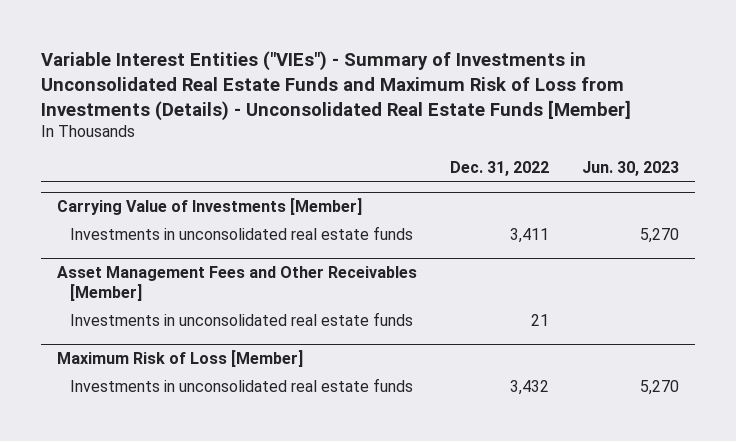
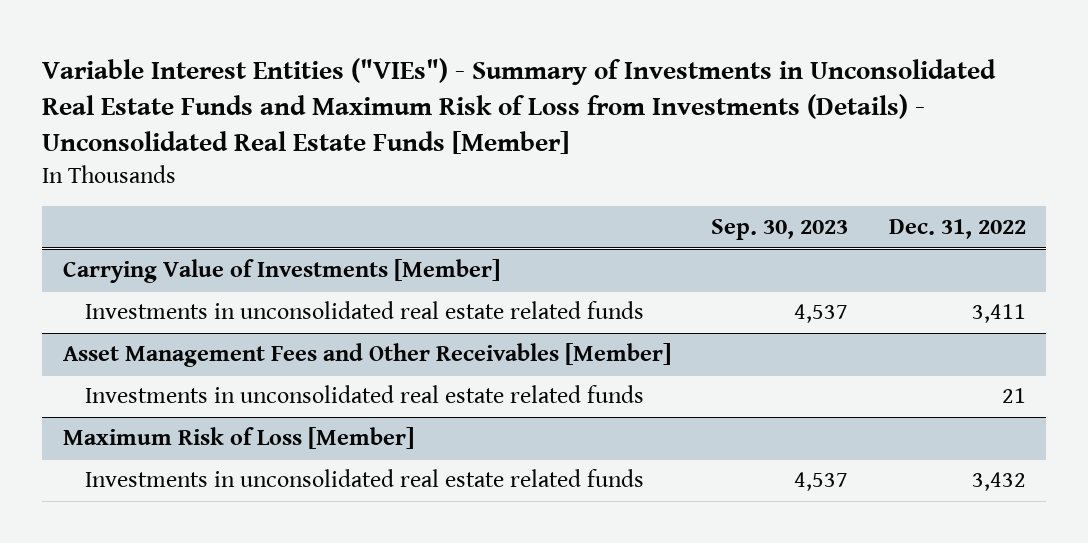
[581,160,679,176] Jun. 30, 2023 -> none
none -> [711,219,849,241] Sep. 30, 2023
[70,225,414,240] Investments in unconsolidated real estate funds -> [85,301,645,320] Investments in unconsolidated real estate related funds
[70,311,414,326] Investments in unconsolidated real estate funds -> [85,385,645,404] Investments in unconsolidated real estate related funds
[70,377,414,392] Investments in unconsolidated real estate funds -> [85,469,645,488] Investments in unconsolidated real estate related funds

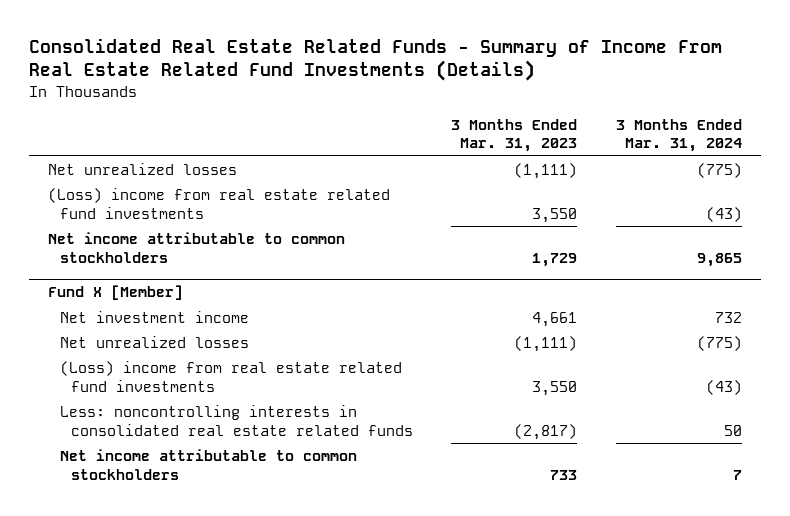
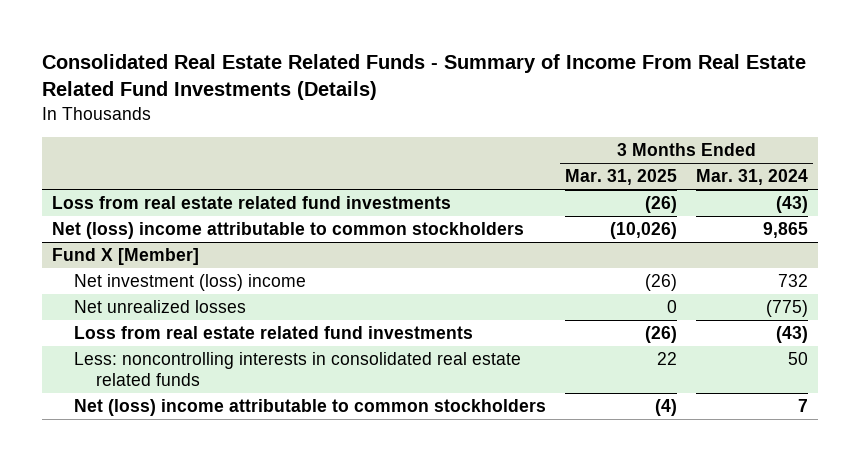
[451,118,578,153] 3 Months Ended Mar. 31, 2023 -> none
none -> [565,169,678,186] Mar. 31, 2025
[48,163,238,176] Net unrealized losses -> none
[48,188,391,219] (Loss) income from real estate related fund investments -> [51,196,451,210] Loss from real estate related fund investments
[48,232,346,263] Net income attributable to common stockholders -> [51,222,524,240] Net (loss) income attributable to common stockholders
[59,311,249,324] Net investment income -> [73,274,306,292] Net investment (loss) income
[59,361,402,392] (Loss) income from real estate related fund investments -> [73,326,473,340] Loss from real estate related fund investments
[59,449,357,480] Net income attributable to common stockholders -> [73,399,546,417] Net (loss) income attributable to common stockholders

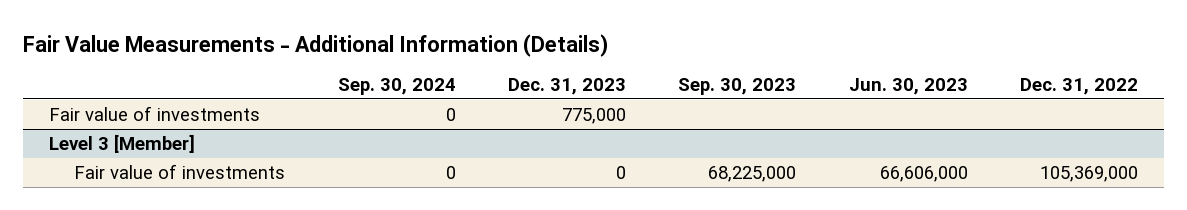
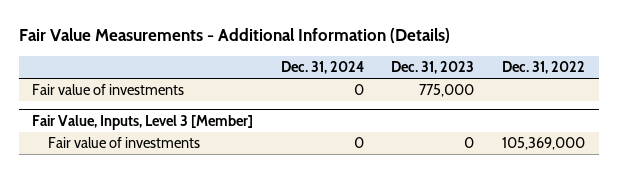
[337,77,456,95] Sep. 30, 2024 -> none
[678,77,797,95] Sep. 30, 2023 -> none
[848,77,968,95] Jun. 30, 2023 -> none
none -> [280,61,364,75] Dec. 31, 2024
[48,133,195,153] Level 3 [Member] -> [32,114,254,130] Fair Value, Inputs, Level 3 [Member]

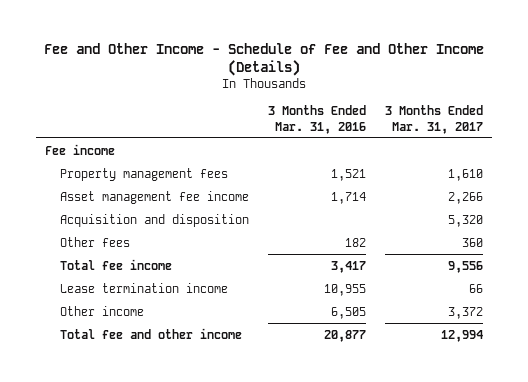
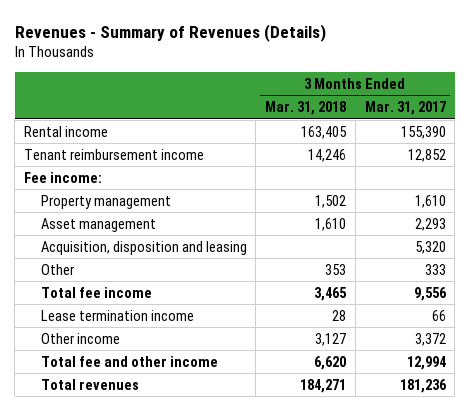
[44,43,485,77] Fee and Other Income - Schedule of Fee and Other Income (Details) -> [14,23,326,42] Revenues - Summary of Revenues (Details)
[267,105,366,134] 3 Months Ended Mar. 31, 2016 -> none
none -> [265,101,347,116] Mar. 31, 2018
none -> [24,125,109,137] Rental income
none -> [24,148,205,160] Tenant reimbursement income
[45,143,116,155] Fee income -> [24,171,103,183] Fee income:
[59,167,228,181] Property management fees -> [40,194,171,209] Property management
[59,190,249,204] Asset management fee income -> [40,217,156,232] Asset management
[447,191,483,204] 2,266 -> [414,217,446,231] 2,293
[59,213,249,227] Acquisition and disposition -> [40,240,247,255] Acquisition, disposition and leasing
[59,236,130,247] Other fees -> [40,263,74,275] Other
[461,237,483,247] 360 -> [424,263,446,275] 333
none -> [40,378,139,390] Total revenues

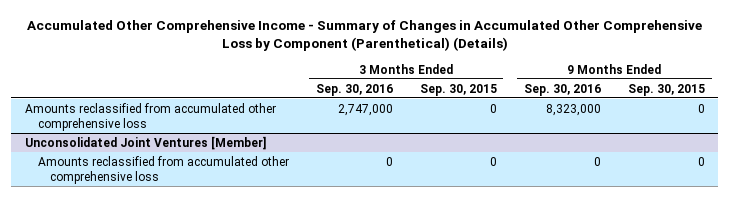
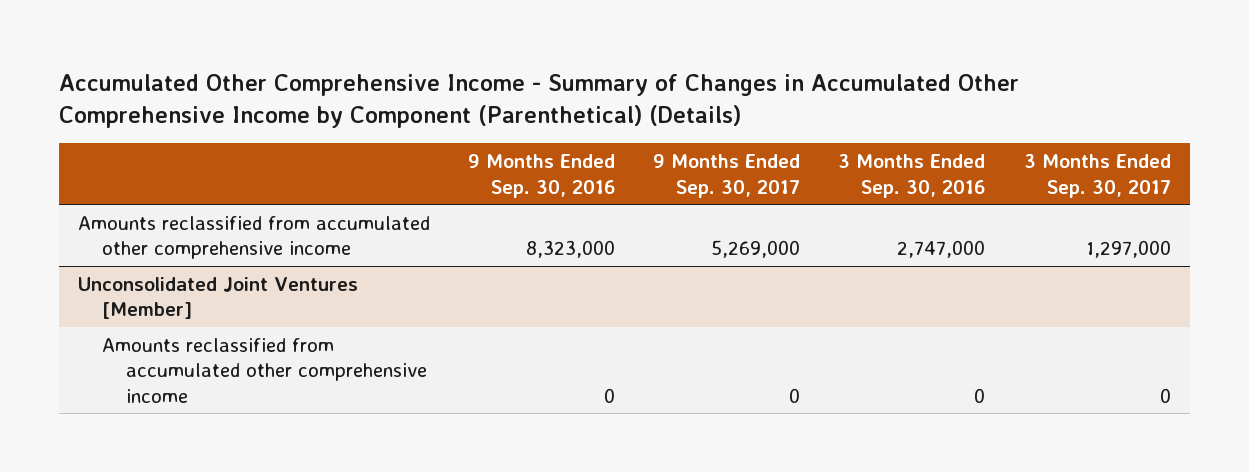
[26,19,702,52] Accumulated Other Comprehensive Income - Summary of Changes in Accumulated Other Comprehensive Loss by Component (Parenthetical) (Details) -> [58,73,1019,128] Accumulated Other Comprehensive Income - Summary of Changes in Accumulated Other Comprehensive Income by Component (Parenthetical) (Details)
[419,83,497,96] Sep. 30, 2015 -> none
[627,83,705,96] Sep. 30, 2015 -> none
none -> [653,154,801,198] 9 Months Ended Sep. 30, 2017
none -> [1023,154,1171,198] 3 Months Ended Sep. 30, 2017
[24,102,276,131] Amounts reclassified from accumulated other comprehensive loss -> [77,215,430,260] Amounts reclassified from accumulated other comprehensive income
[37,155,289,184] Amounts reclassified from accumulated other comprehensive loss -> [101,337,427,403] Amounts reclassified from accumulated other comprehensive income

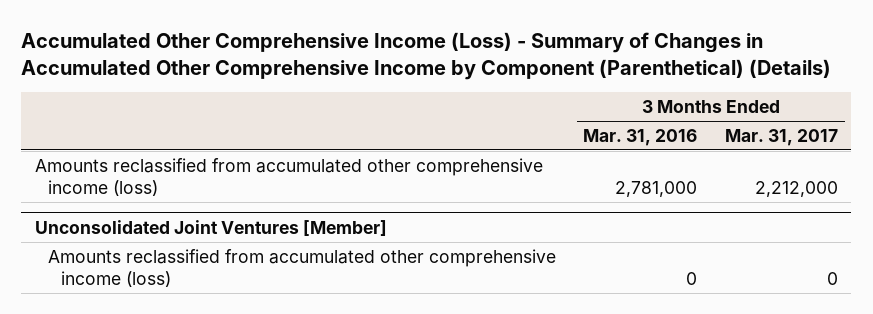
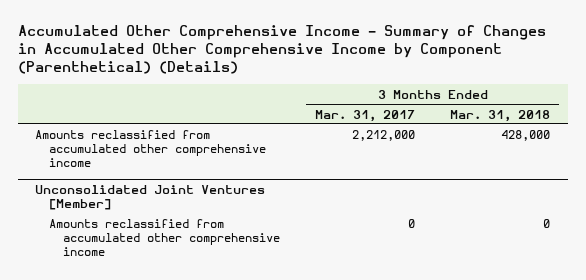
[21,32,832,81] Accumulated Other Comprehensive Income (Loss) - Summary of Changes in Accumulated Other Comprehensive Income by Component (Parenthetical) (Details) -> [17,24,546,75] Accumulated Other Comprehensive Income - Summary of Changes in Accumulated Other Comprehensive Income by Component (Parenthetical) (Details)
[583,128,698,146] Mar. 31, 2016 -> none
none -> [450,109,551,122] Mar. 31, 2018
[35,157,544,196] Amounts reclassified from accumulated other comprehensive income (loss) -> [35,130,267,168] Amounts reclassified from accumulated other comprehensive income
[48,248,557,287] Amounts reclassified from accumulated other comprehensive income (loss) -> [49,219,281,257] Amounts reclassified from accumulated other comprehensive income

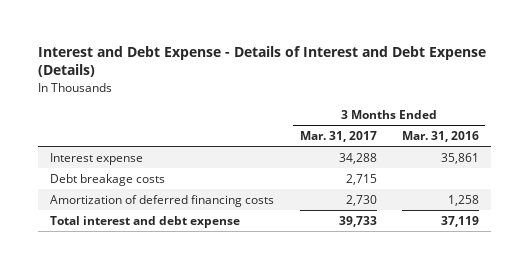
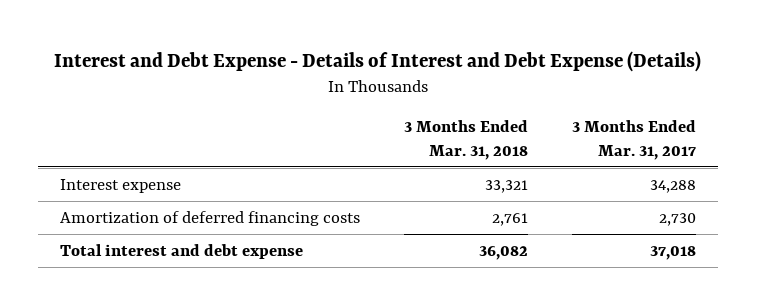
[401,131,479,143] Mar. 31, 2016 -> none
none -> [404,120,529,160] 3 Months Ended Mar. 31, 2018
[50,173,166,186] Debt breakage costs -> none
[338,215,377,227] 39,733 -> [650,245,697,260] 37,018

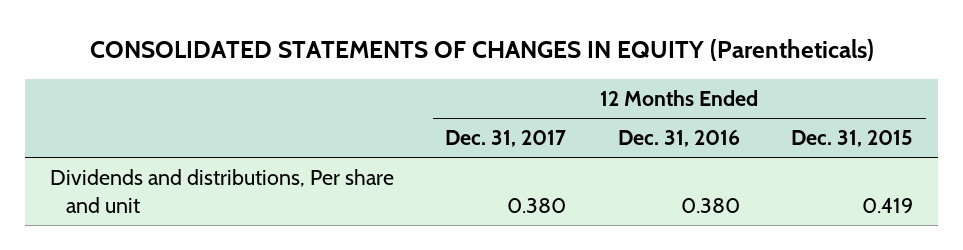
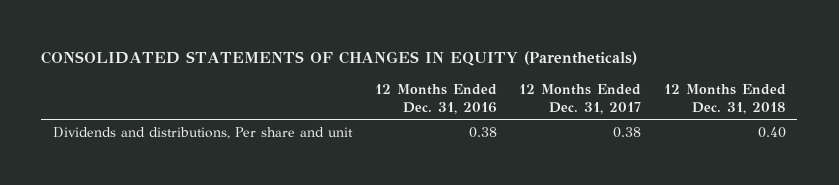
[790,130,913,148] Dec. 31, 2015 -> none
none -> [664,83,787,114] 12 Months Ended Dec. 31, 2018
[507,197,567,213] 0.380 -> [613,126,642,138] 0.38
[680,197,740,213] 0.380 -> [468,126,497,138] 0.38

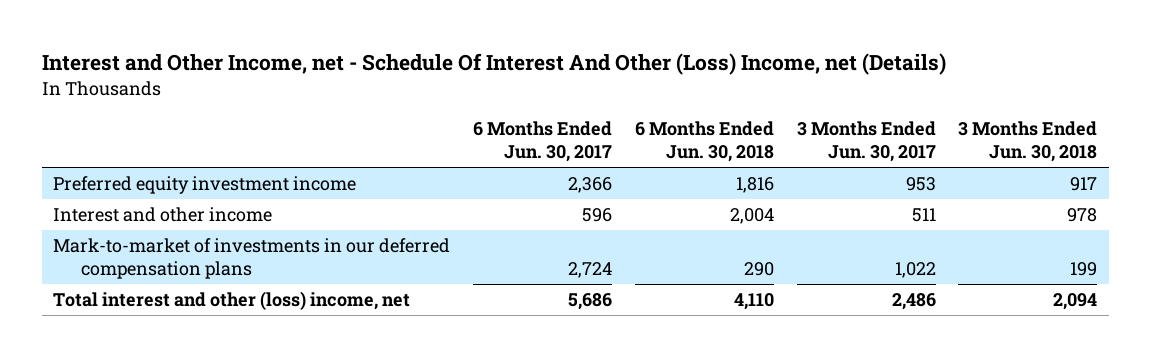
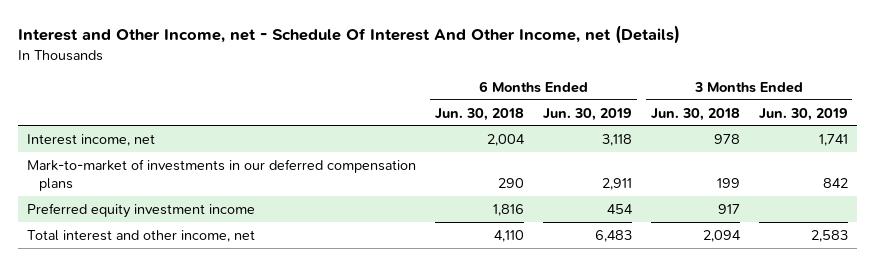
[41,53,946,76] Interest and Other Income, net - Schedule Of Interest And Other (Loss) Income, net (Details) -> [17,25,680,45] Interest and Other Income, net - Schedule Of Interest And Other Income, net (Details)
[473,120,613,163] 6 Months Ended Jun. 30, 2017 -> none
[796,120,936,163] 3 Months Ended Jun. 30, 2017 -> none
none -> [542,107,632,121] Jun. 30, 2019
none -> [758,107,848,121] Jun. 30, 2019
[53,206,273,222] Interest and other income -> [27,133,156,146] Interest income, net
[53,175,357,194] Preferred equity investment income -> [27,202,256,218] Preferred equity investment income
[53,290,411,310] Total interest and other (loss) income, net -> [27,229,256,242] Total interest and other income, net

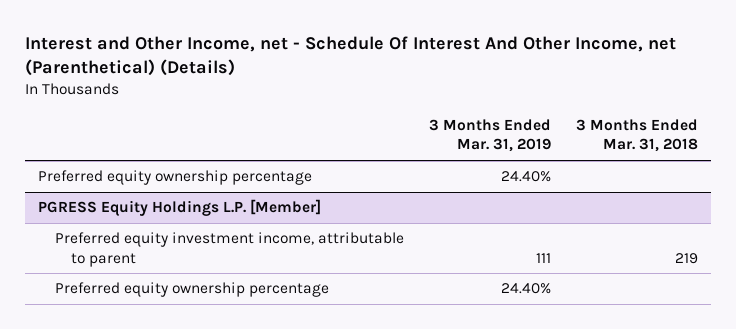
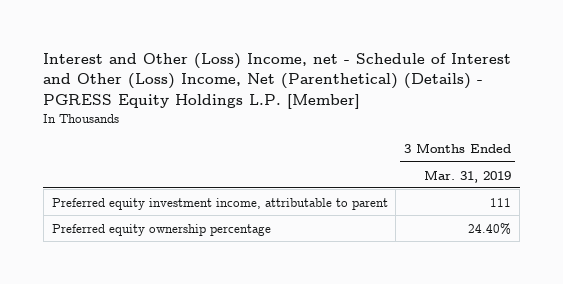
[25,36,677,77] Interest and Other Income, net - Schedule Of Interest And Other Income, net (Parenthetical) (Details) -> [43,52,512,109] Interest and Other (Loss) Income, net - Schedule of Interest and Other (Loss) Income, Net (Parenthetical) (Details) - PGRESS Equity Holdings L.P. [Member]
[576,119,699,153] 3 Months Ended Mar. 31, 2018 -> none
[38,170,313,186] Preferred equity ownership percentage -> none
[38,199,322,217] PGRESS Equity Holdings L.P. [Member] -> none

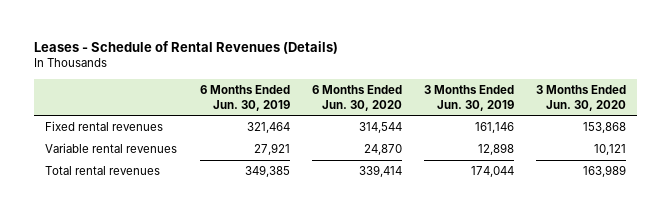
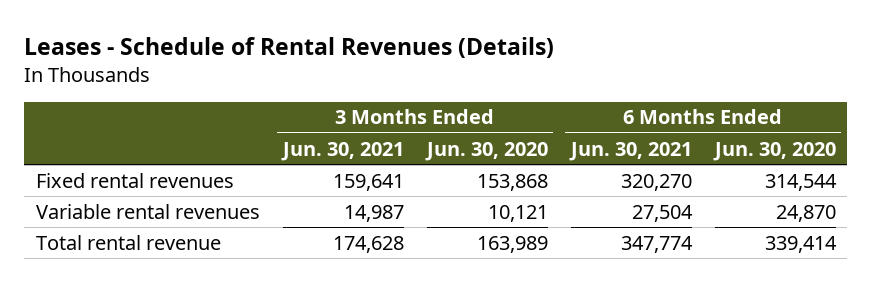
[199,85,290,111] 6 Months Ended Jun. 30, 2019 -> none
[424,85,515,111] 3 Months Ended Jun. 30, 2019 -> none
none -> [280,141,404,161] Jun. 30, 2021
none -> [568,141,692,161] Jun. 30, 2021
[45,166,161,176] Total rental revenues -> [35,234,221,250] Total rental revenue

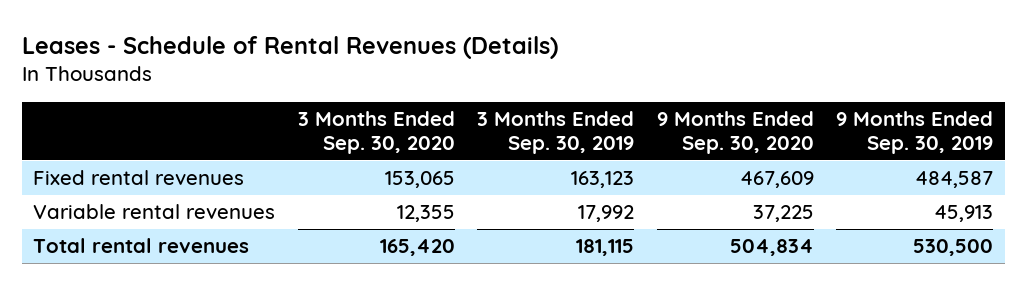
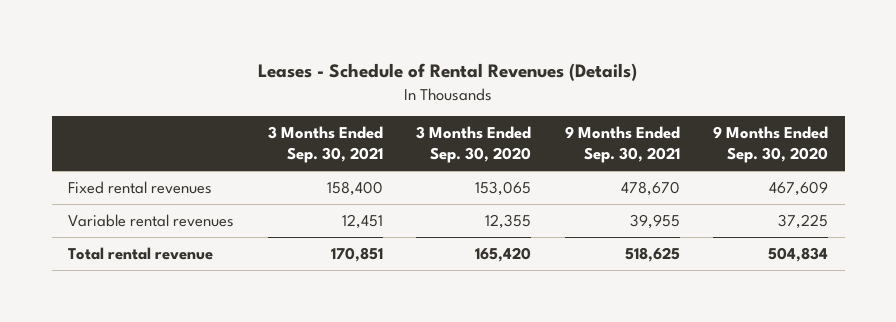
[477,111,635,155] 3 Months Ended Sep. 30, 2019 -> none
[836,111,994,155] 9 Months Ended Sep. 30, 2019 -> none
none -> [267,126,383,164] 3 Months Ended Sep. 30, 2021
none -> [564,126,680,164] 9 Months Ended Sep. 30, 2021
[33,238,250,254] Total rental revenues -> [68,247,214,261] Total rental revenue

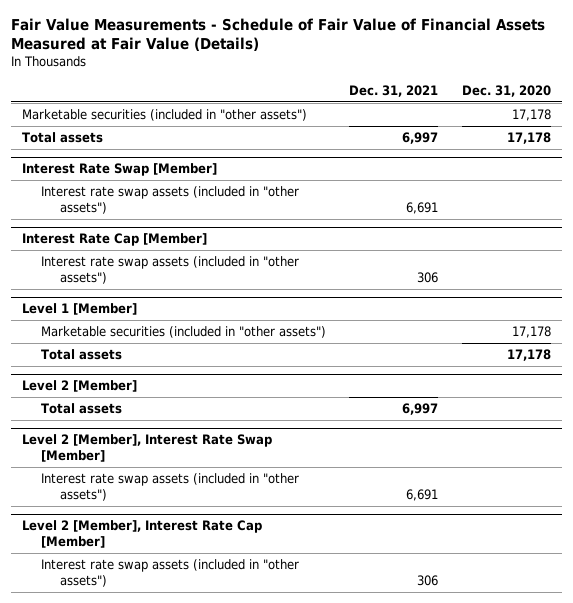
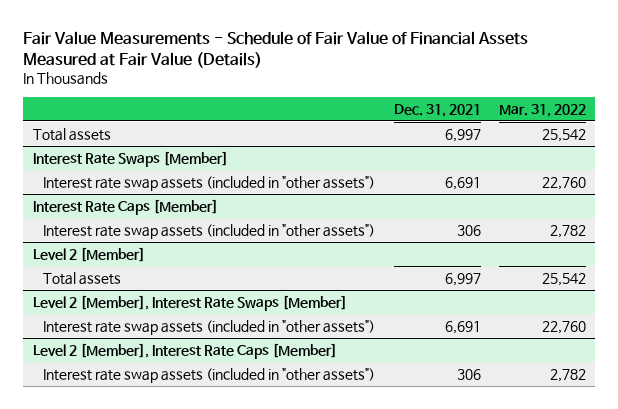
[461,84,551,97] Dec. 31, 2020 -> none
none -> [498,103,586,117] Mar. 31, 2022
[22,109,308,122] Marketable securities (included in "other assets") -> none
[22,163,218,177] Interest Rate Swap [Member] -> [32,150,228,167] Interest Rate Swaps [Member]
[22,233,208,247] Interest Rate Cap [Member] -> [32,198,218,215] Interest Rate Caps [Member]
[22,303,138,316] Level 1 [Member] -> none
[41,326,327,339] Marketable securities (included in "other assets") -> none
[41,349,123,361] Total assets -> none
[22,434,273,463] Level 2 [Member], Interest Rate Swap [Member] -> [32,294,347,311] Level 2 [Member], Interest Rate Swaps [Member]
[22,520,263,549] Level 2 [Member], Interest Rate Cap [Member] -> [32,342,337,359] Level 2 [Member], Interest Rate Caps [Member]

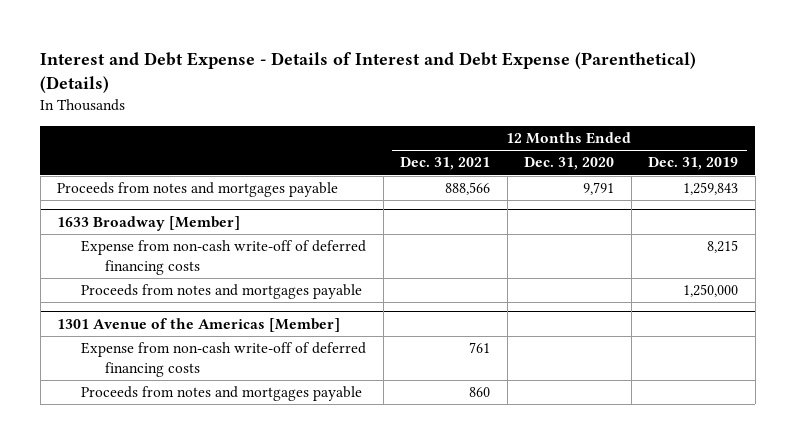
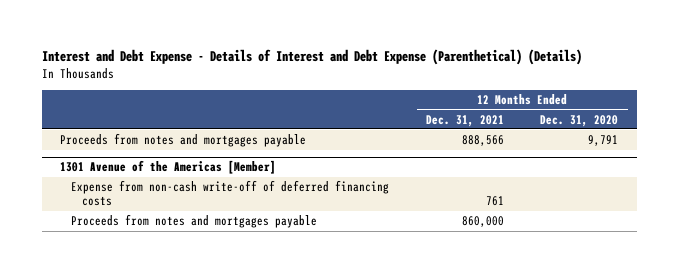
[648,157,739,171] Dec. 31, 2019 -> none
[57,216,241,232] 1633 Broadway [Member] -> none
[81,240,367,276] Expense from non-cash write-off of deferred financing costs -> none
[81,284,363,300] Proceeds from notes and mortgages payable -> none
[469,387,491,398] 860 -> [461,216,504,228] 860,000

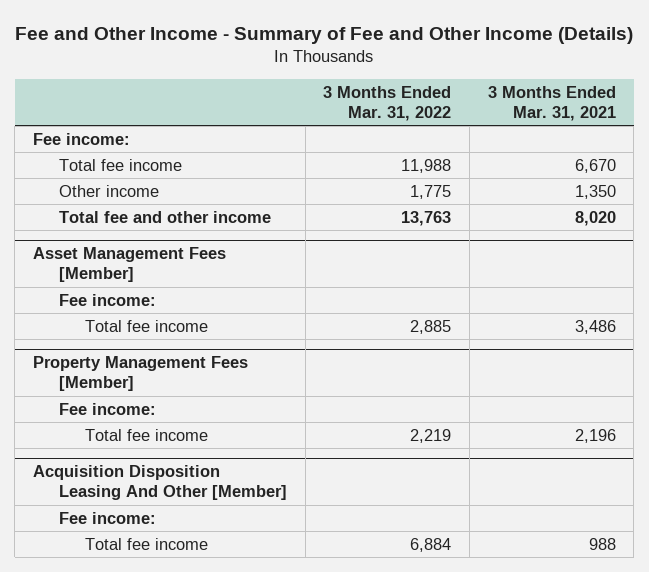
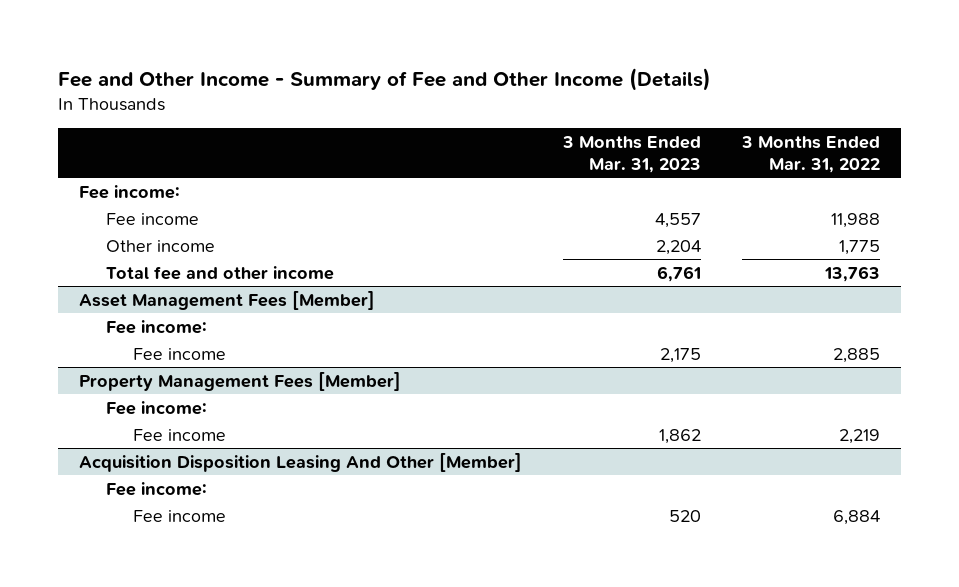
[487,85,616,121] 3 Months Ended Mar. 31, 2021 -> none
none -> [562,135,702,173] 3 Months Ended Mar. 31, 2023
[59,158,183,171] Total fee income -> [105,212,199,225] Fee income
[85,319,209,332] Total fee income -> [132,347,226,360] Fee income
[85,428,209,441] Total fee income -> [132,428,226,441] Fee income
[85,537,209,550] Total fee income -> [132,509,226,522] Fee income

